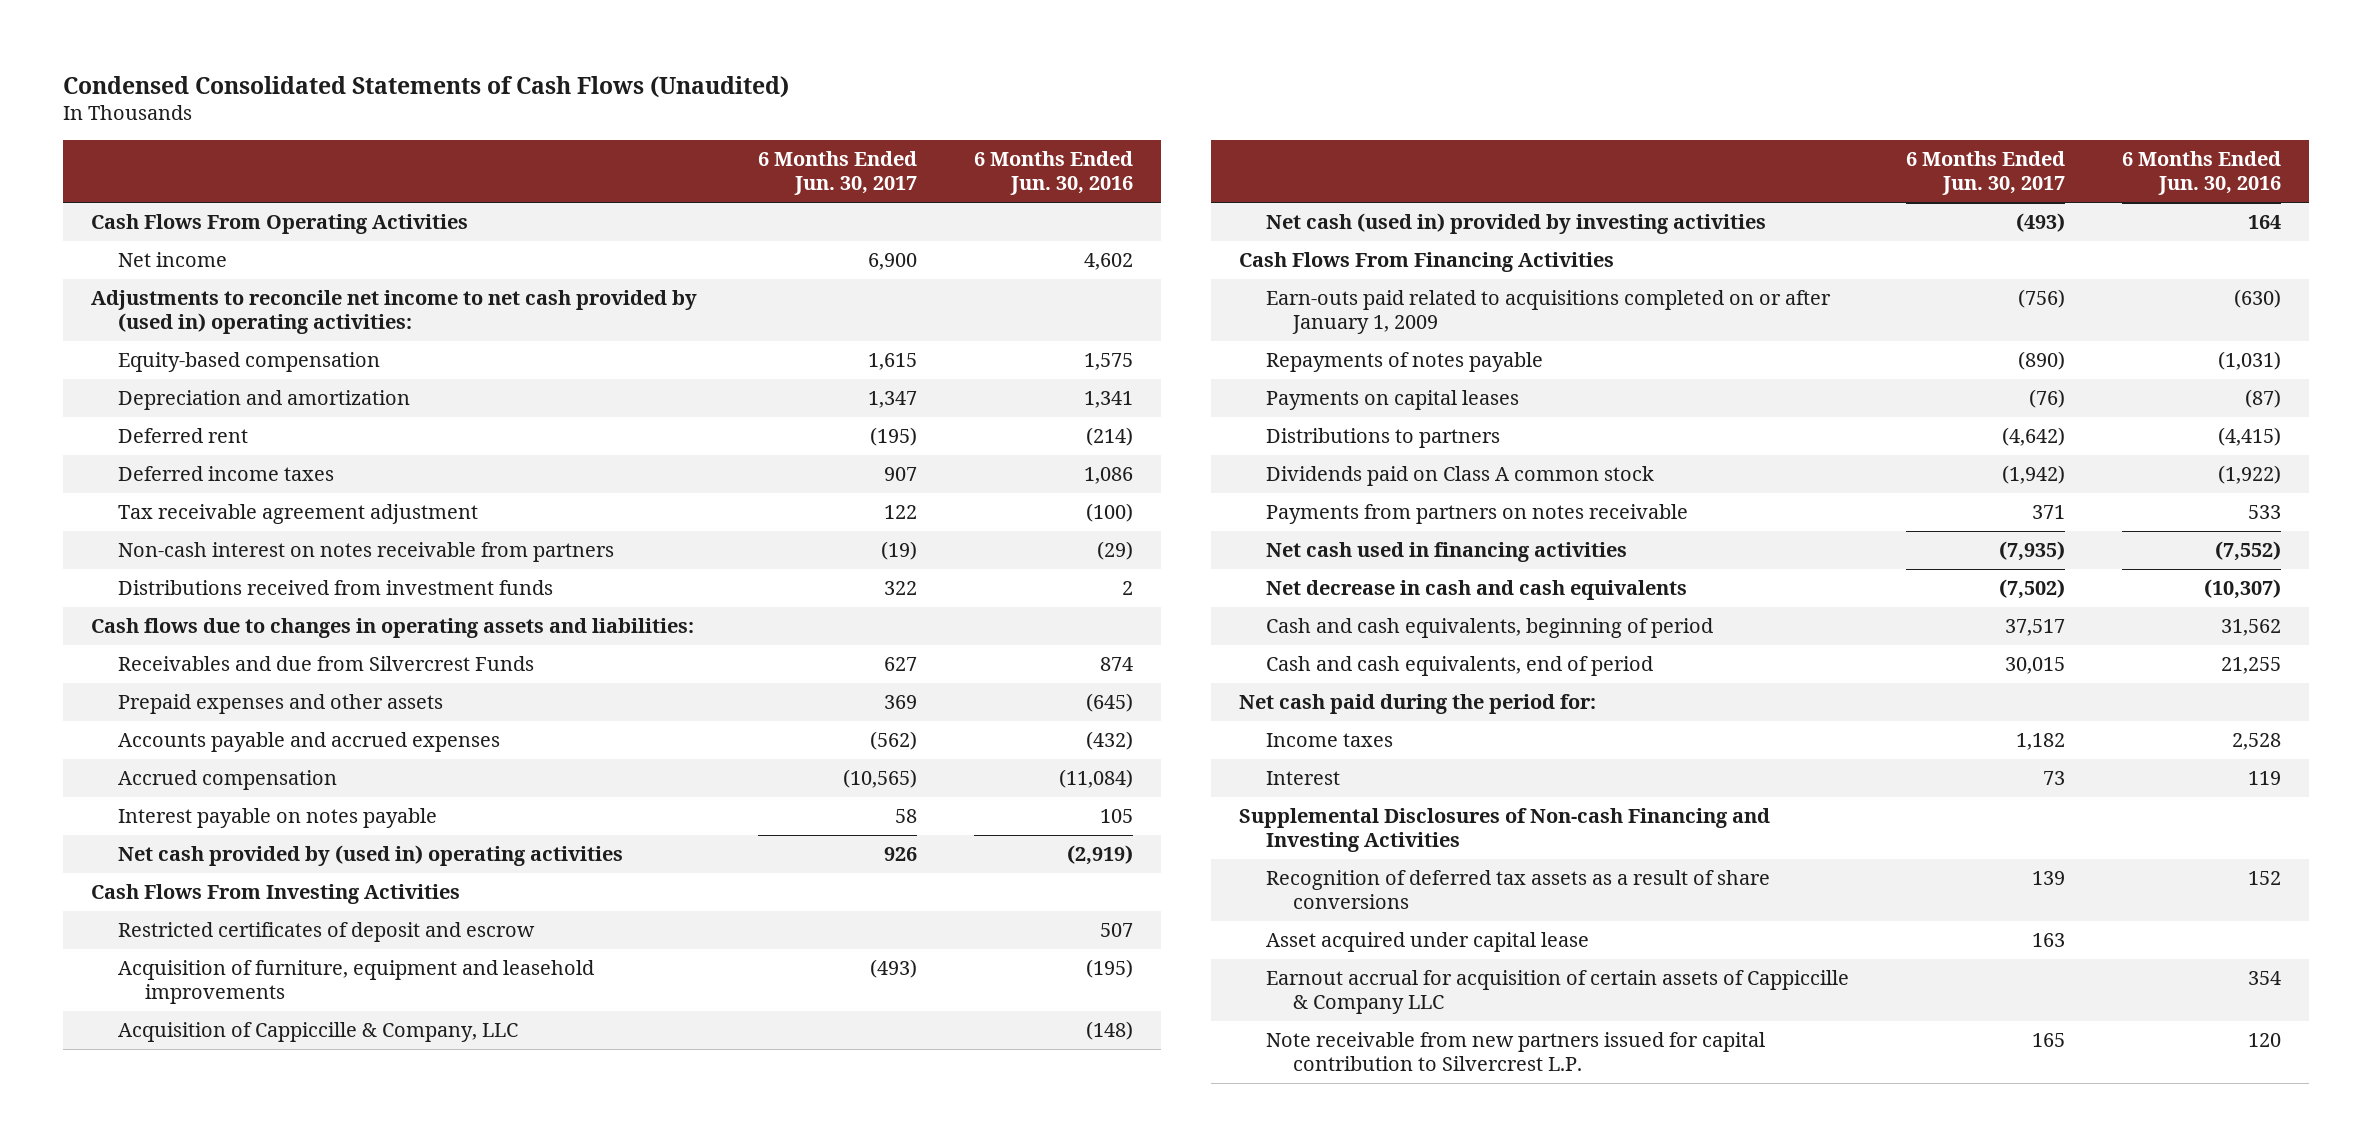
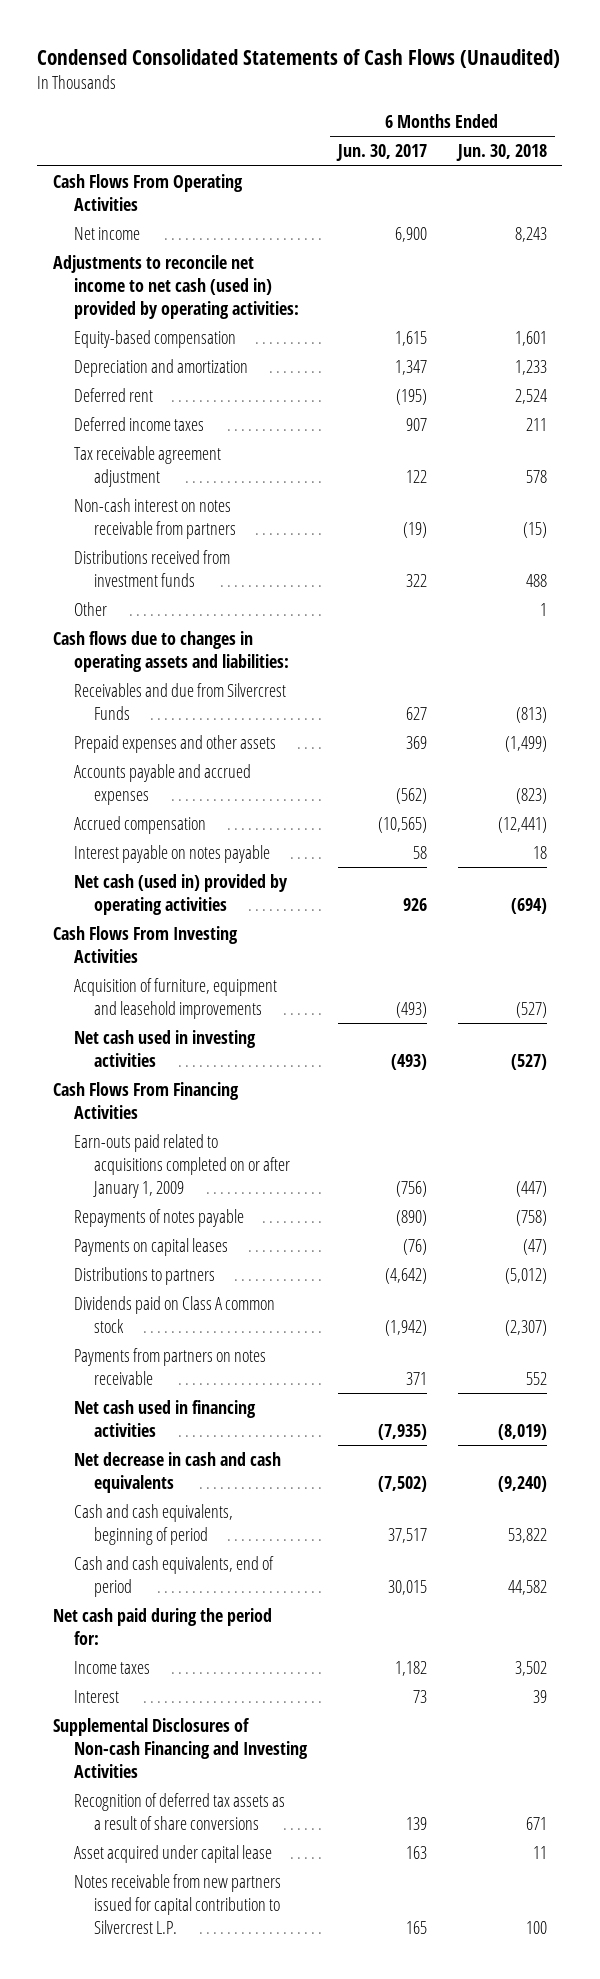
[973,151,1133,196] 6 Months Ended Jun. 30, 2016 -> none
none -> [455,144,547,162] Jun. 30, 2018
[91,290,698,335] Adjustments to reconcile net income to net cash provided by (used in) operating activities: -> [53,254,299,319] Adjustments to reconcile net income to net cash (used in) provided by operating activities:
none -> [73,601,107,616] Other
[118,845,624,867] Net cash provided by (used in) operating activities -> [73,873,288,915] Net cash (used in) provided by operating activities
[118,922,536,943] Restricted certificates of deposit and escrow -> none
[118,1022,519,1043] Acquisition of Cappiccille & Company, LLC -> none
[1266,213,1767,235] Net cash (used in) provided by investing activities -> [73,1029,256,1067] Net cash used in investing activities
[1266,970,1850,1015] Earnout accrual for acquisition of certain assets of Cappiccille & Company LLC -> none
[1266,1032,1766,1072] Note receivable from new partners issued for capital contribution to Silvercrest L.P. -> [73,1873,281,1934] Notes receivable from new partners issued for capital contribution to Silvercrest L.P.

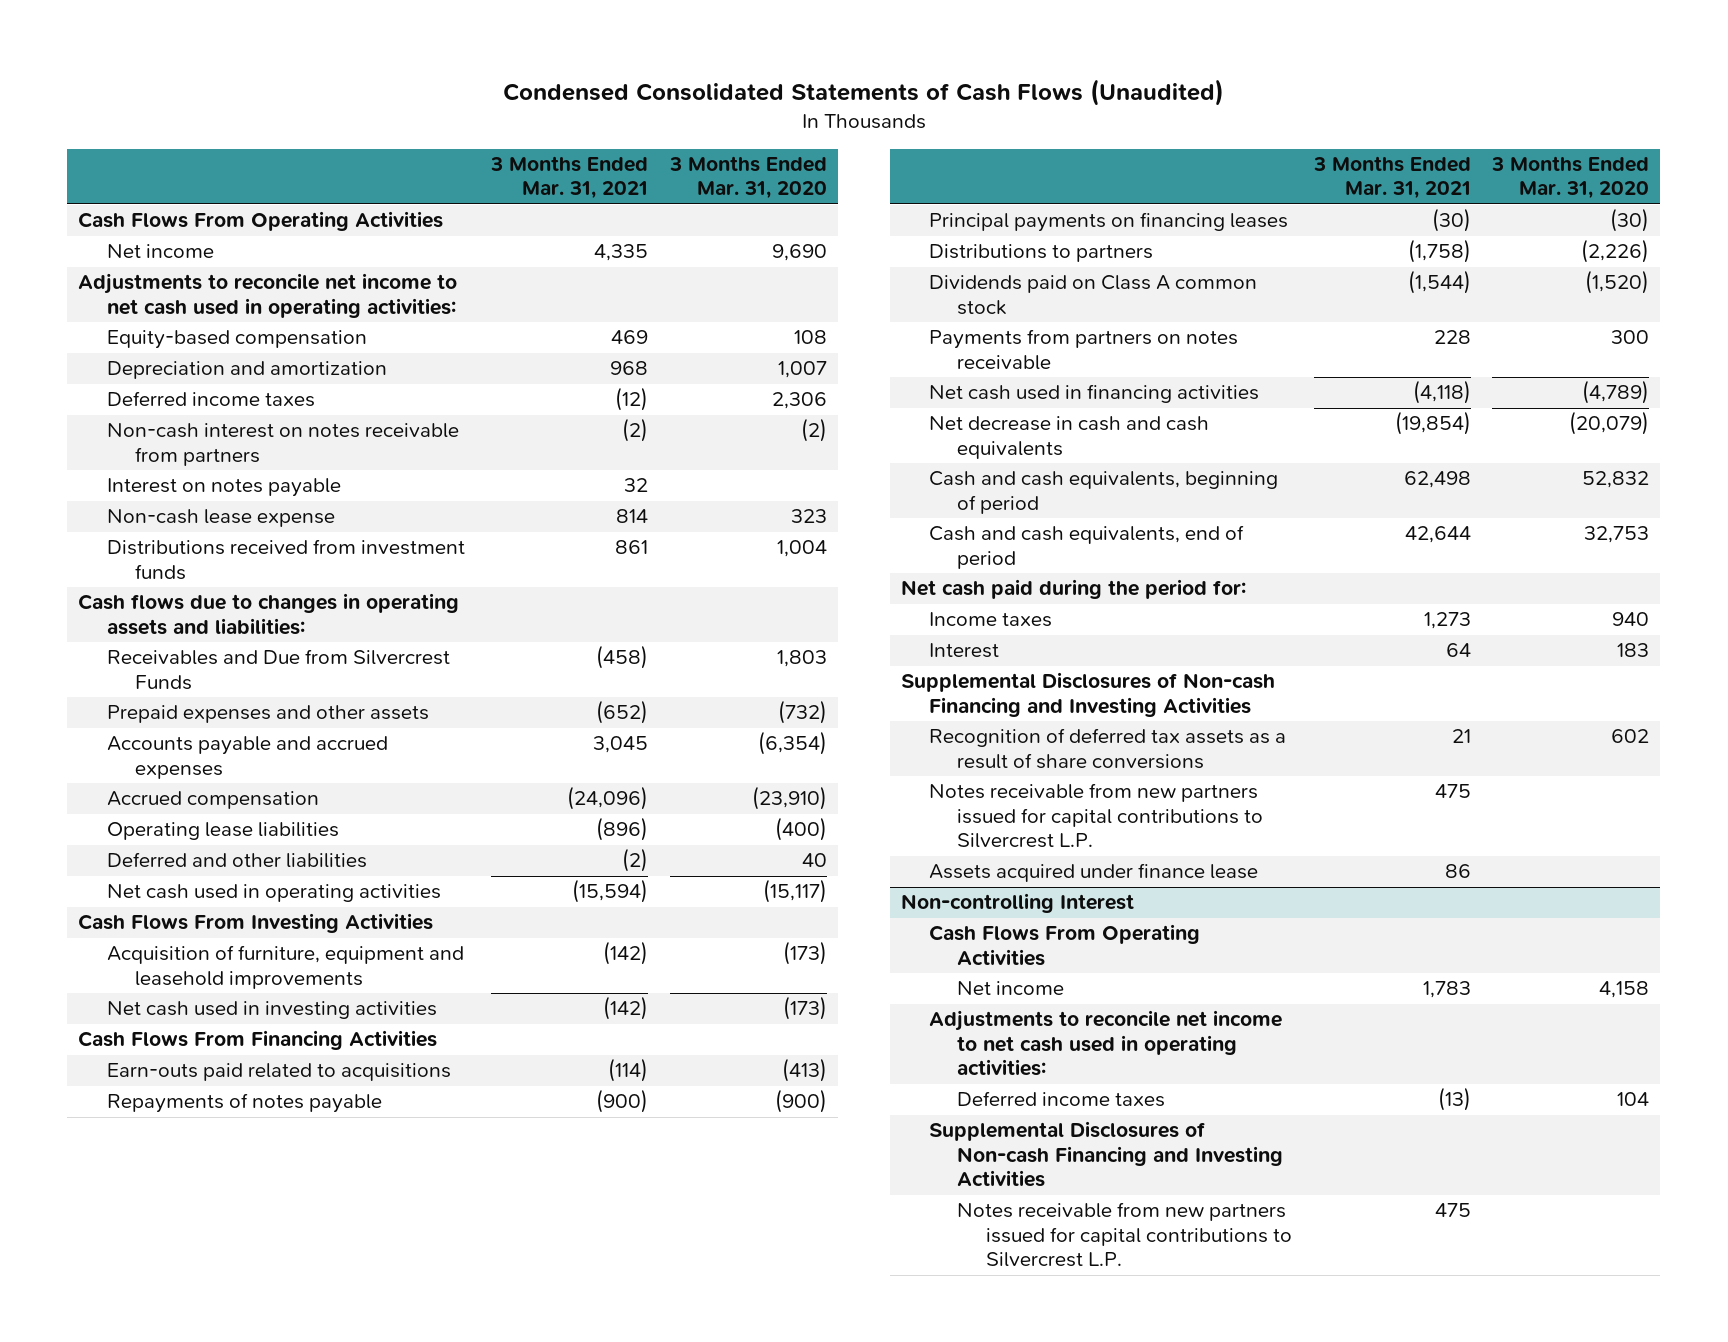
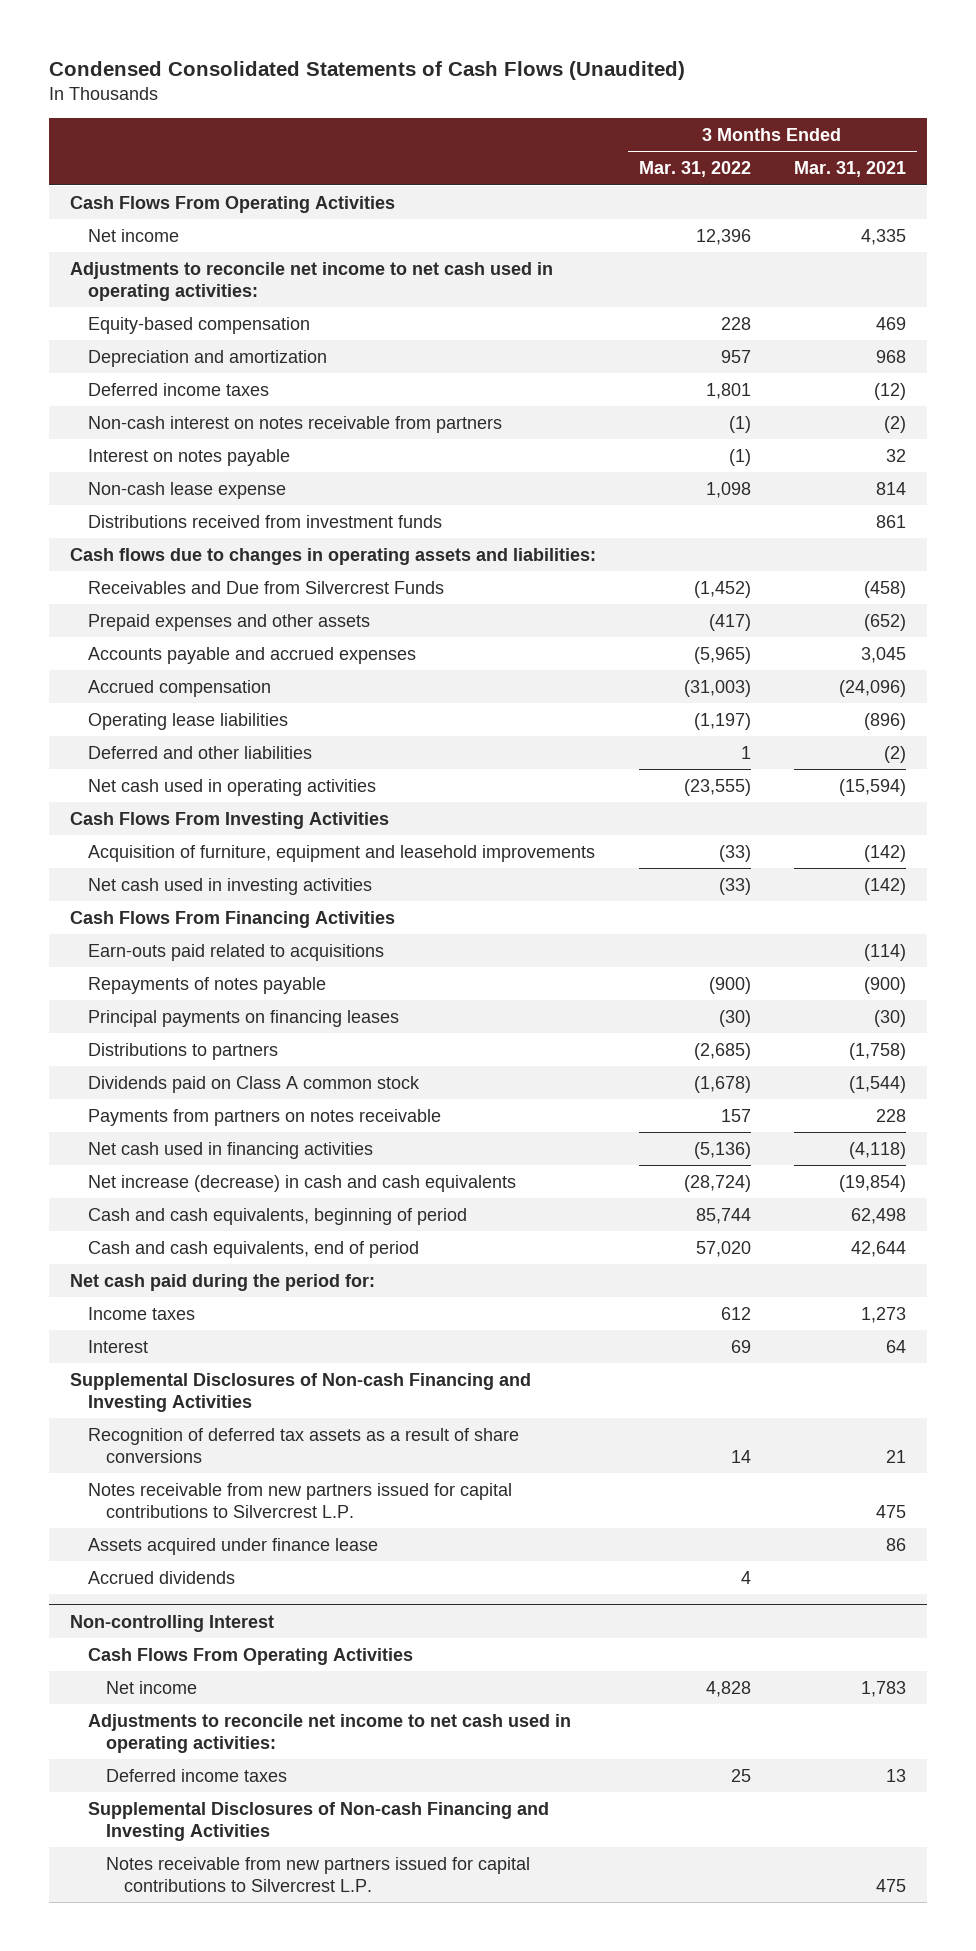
[668,156,827,200] 3 Months Ended Mar. 31, 2020 -> none
none -> [639,161,752,178] Mar. 31, 2022
[929,416,1210,459] Net decrease in cash and cash equivalents -> [87,1174,516,1192] Net increase (decrease) in cash and cash equivalents
none -> [87,1570,235,1584] Accrued dividends
[1437,1087,1471,1112] (13) -> [885,1768,906,1782] 13

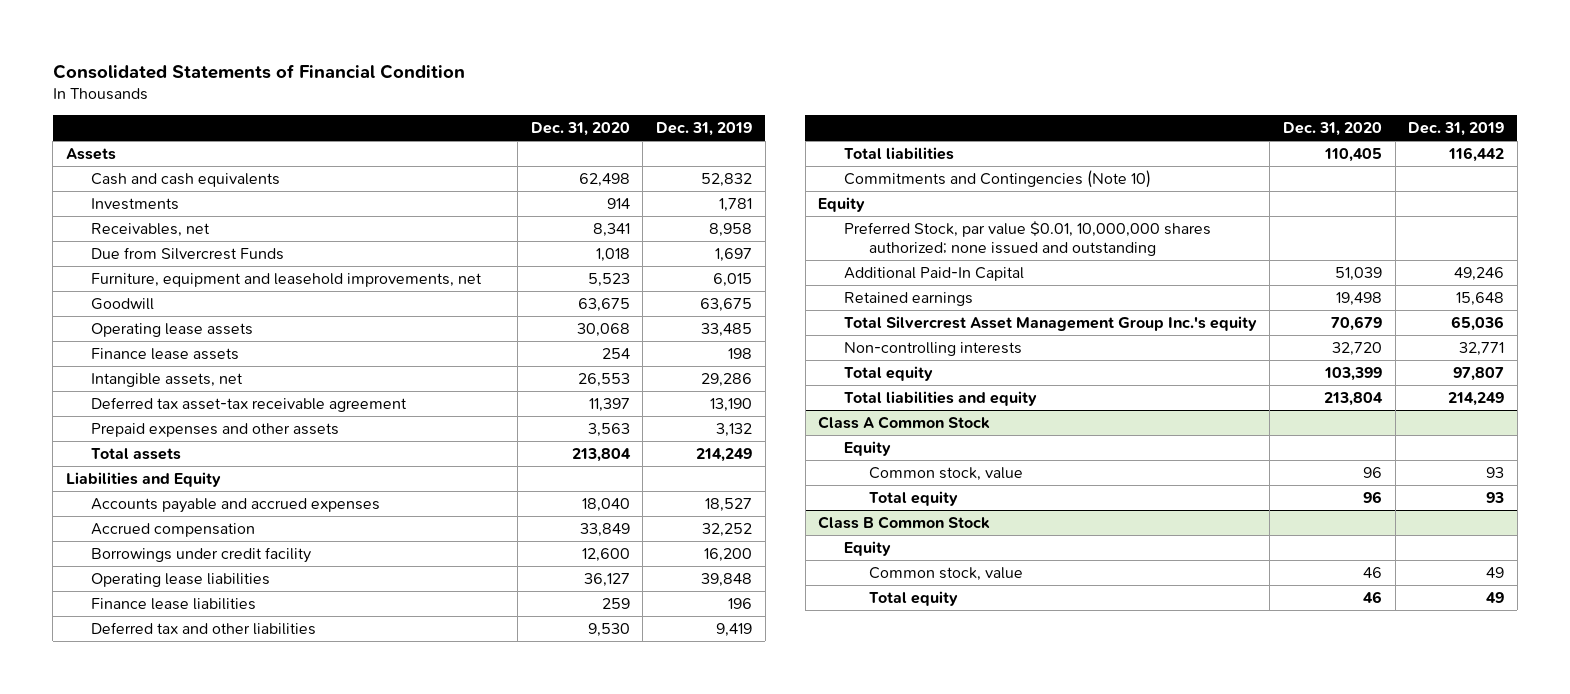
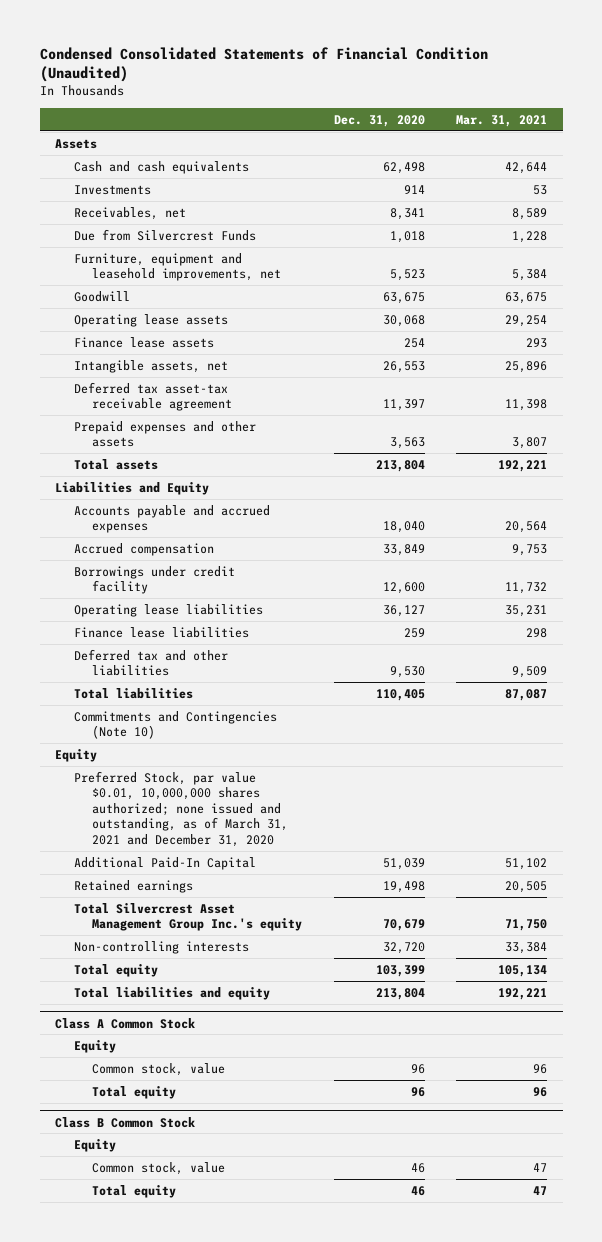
[52,63,465,79] Consolidated Statements of Financial Condition -> [39,46,488,83] Condensed Consolidated Statements of Financial Condition (Unaudited)
[655,122,752,137] Dec. 31, 2019 -> none
none -> [456,114,548,127] Mar. 31, 2021
[843,220,1211,256] Preferred Stock, par value $0.01, 10,000,000 shares authorized; none issued and outstanding -> [73,770,288,847] Preferred Stock, par value $0.01, 10,000,000 shares authorized; none issued and outstanding, as of March 31, 2021 and December 31, 2020

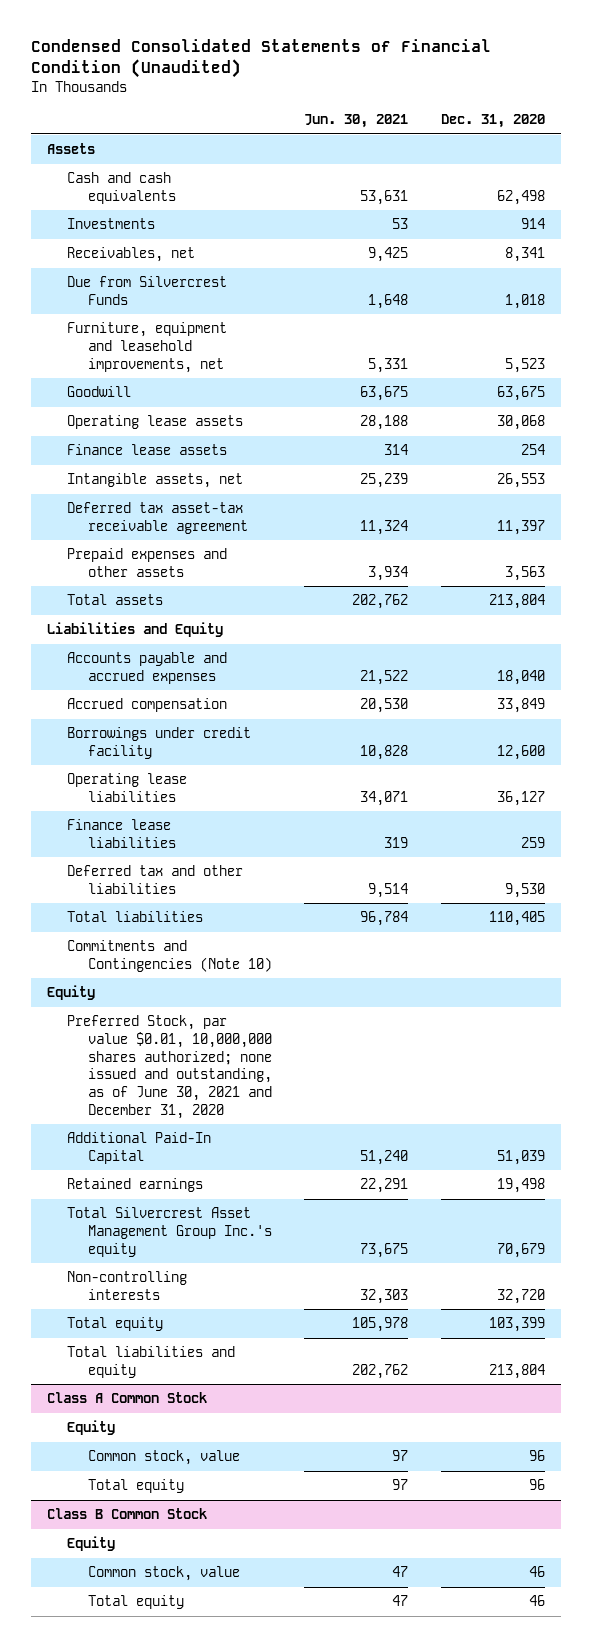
[456,114,548,127] Mar. 31, 2021 -> none
none -> [304,114,409,129] Jun. 30, 2021
[73,770,288,847] Preferred Stock, par value $0.01, 10,000,000 shares authorized; none issued and outstanding, as of March 31, 2021 and December 31, 2020 -> [67,1015,272,1119] Preferred Stock, par value $0.01, 10,000,000 shares authorized; none issued and outstanding, as of June 30, 2021 and December 31, 2020

